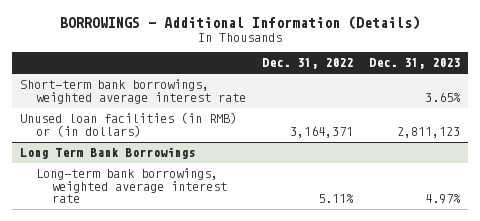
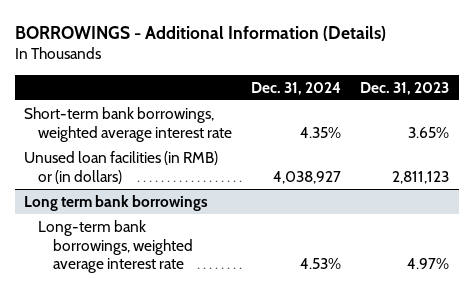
[262,58,354,70] Dec. 31, 2022 -> none
none -> [251,81,342,95] Dec. 31, 2024
[19,147,195,160] Long Term Bank Borrowings -> [24,194,209,211] Long term bank borrowings

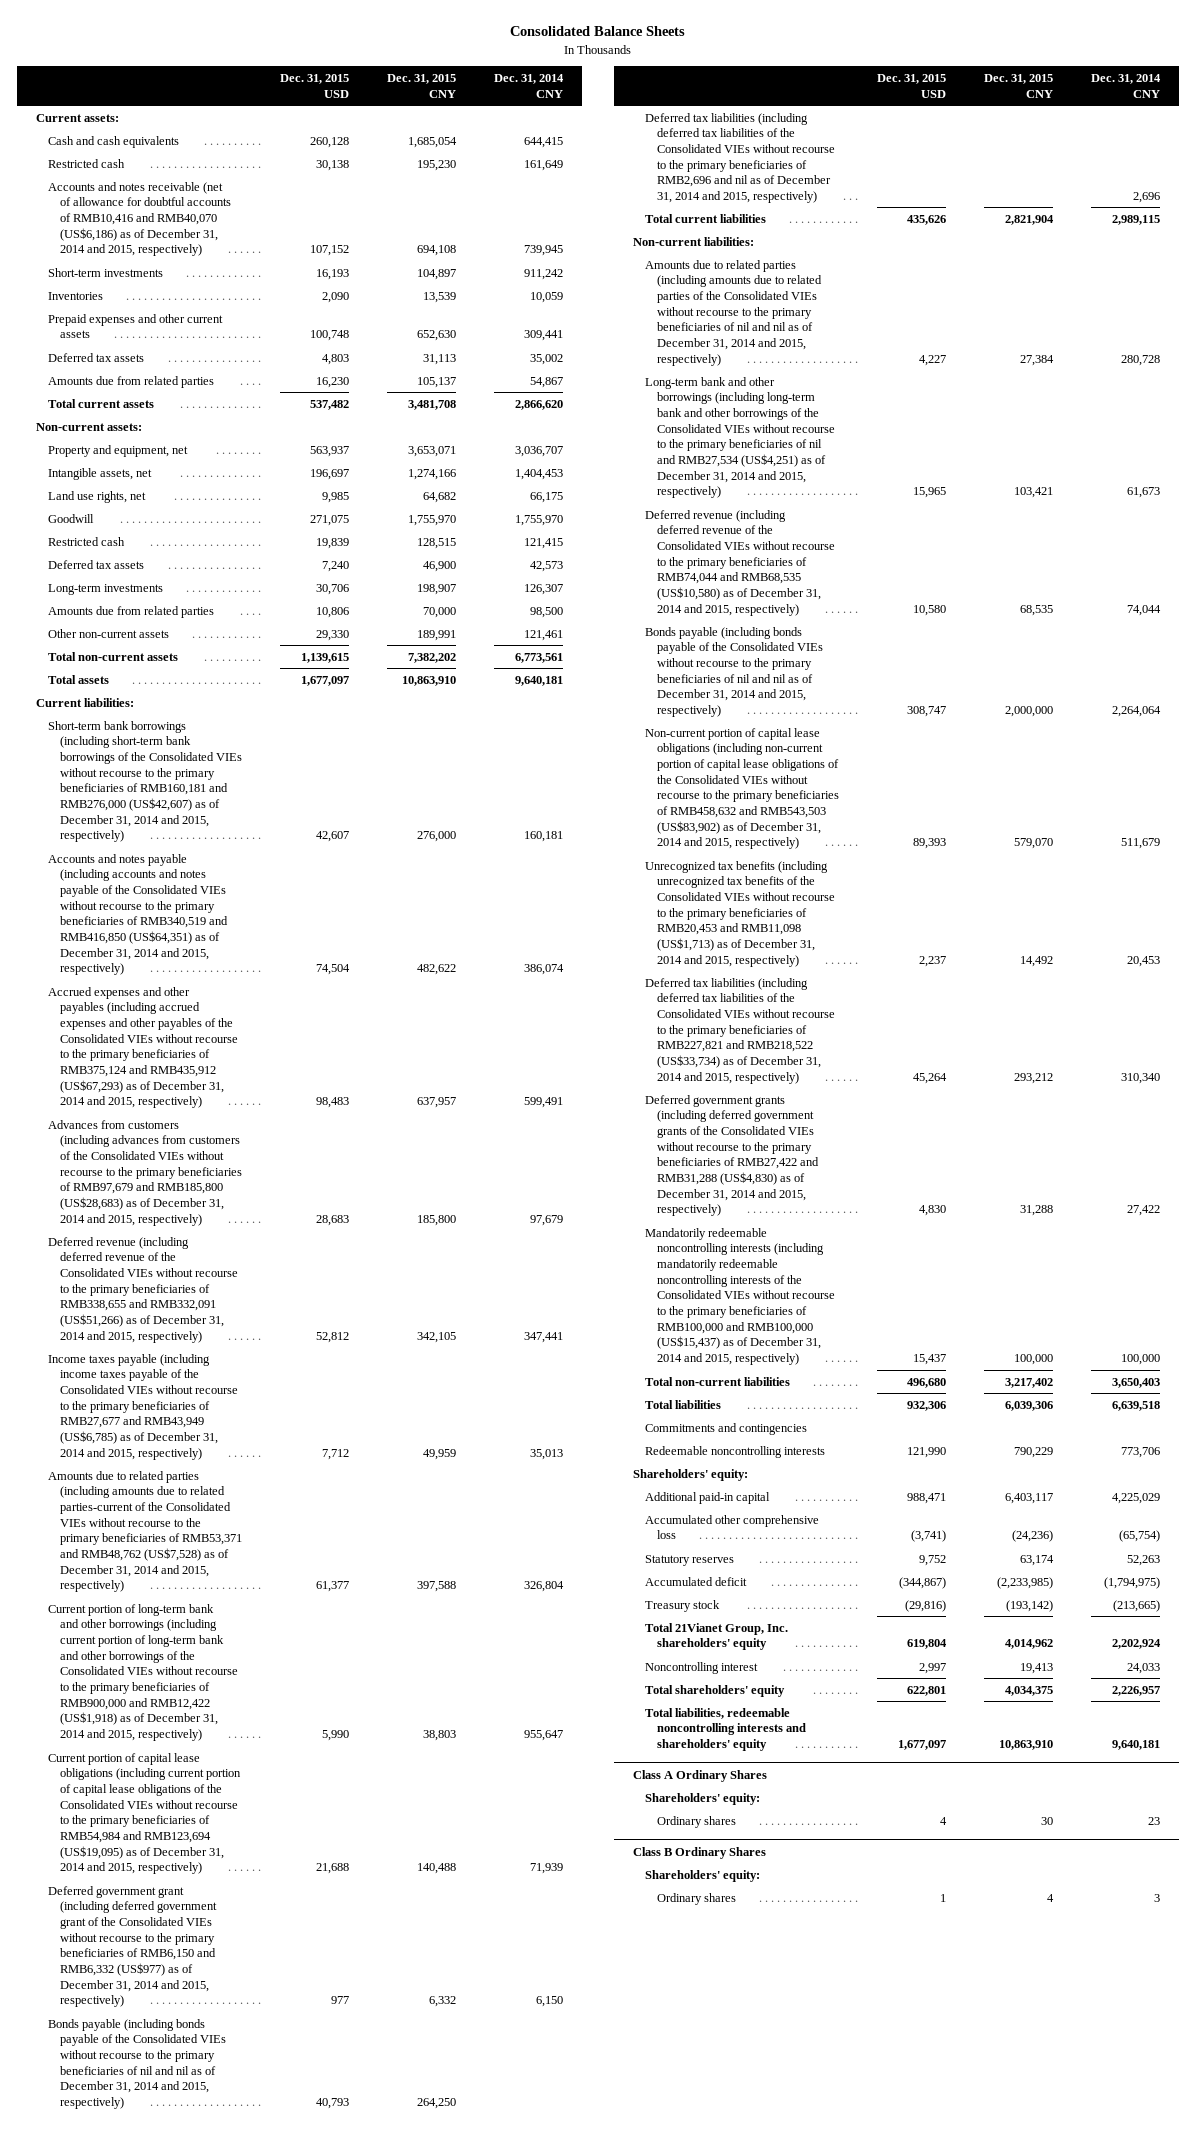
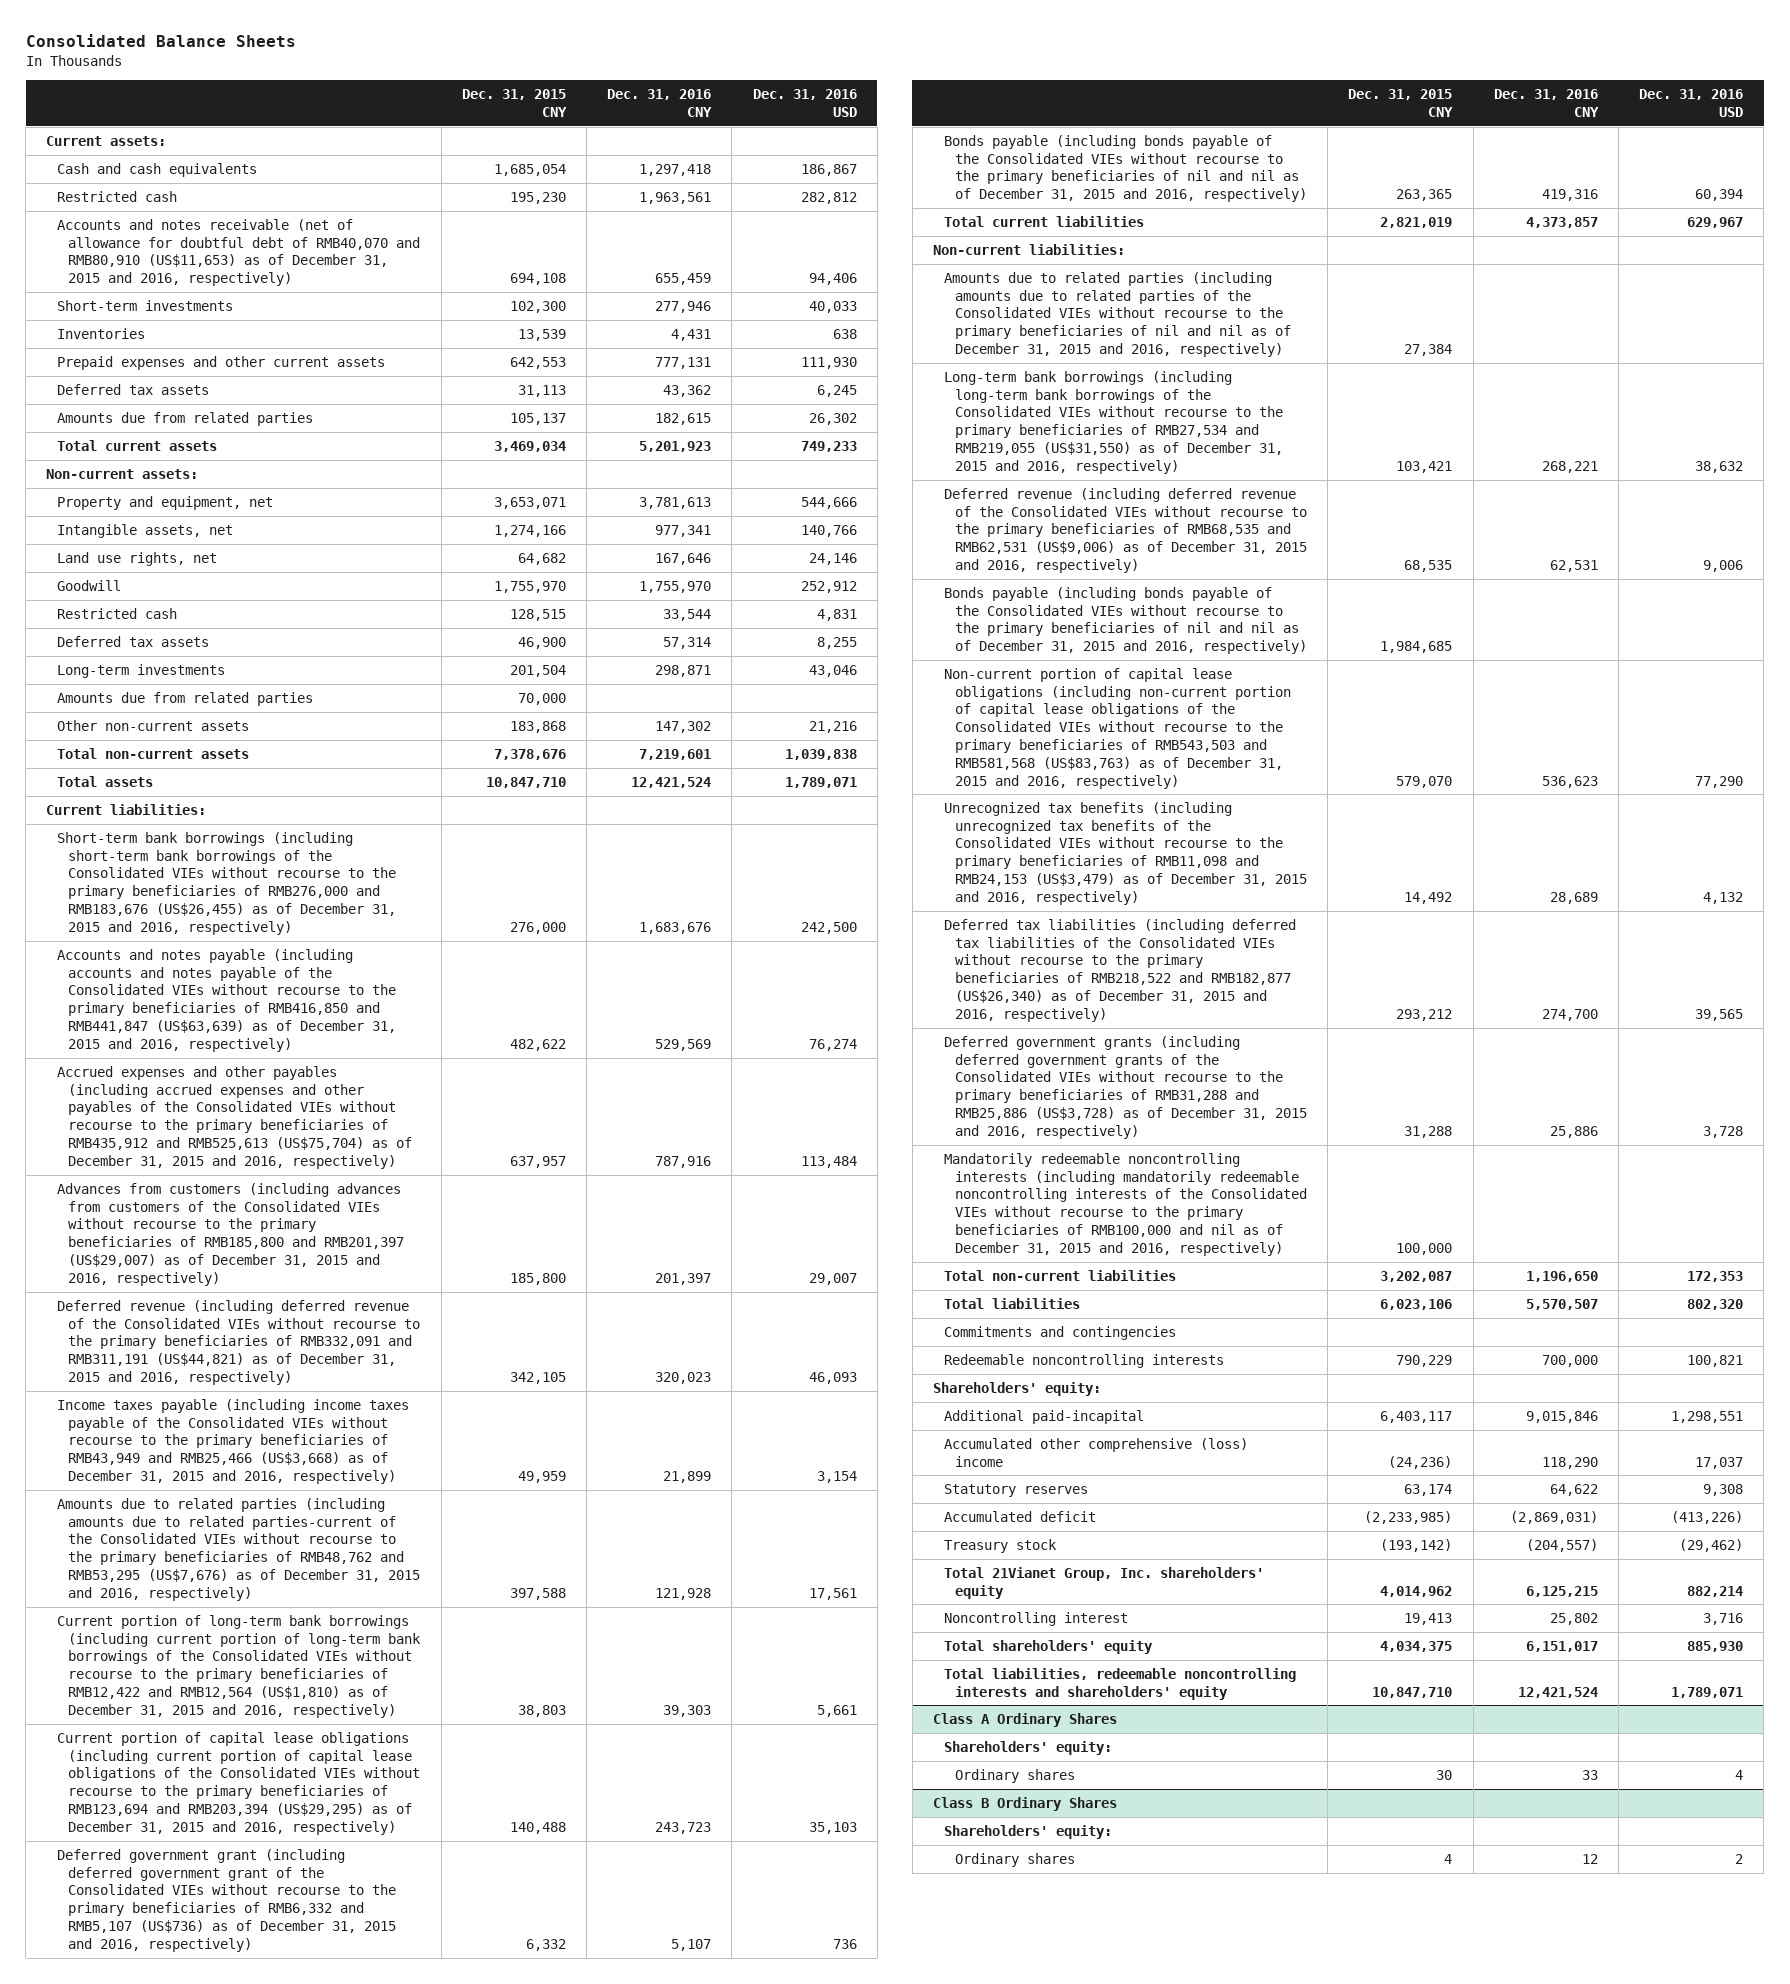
[279,74,349,98] Dec. 31, 2015 USD -> none
[494,74,565,98] Dec. 31, 2014 CNY -> none
none -> [607,89,713,117] Dec. 31, 2016 CNY
none -> [752,89,857,117] Dec. 31, 2016 USD
[47,181,231,257] Accounts and notes receivable (net of allowance for doubtful accounts of RMB10,416 and RMB40,070 (US$6,186) as of December 31, 2014 and 2015, respectively) -> [57,218,421,287] Accounts and notes receivable (net of allowance for doubtful debt of RMB40,070 and RMB80,910 (US$11,653) as of December 31, 2015 and 2016, respectively)
[416,268,456,280] 104,897 -> [509,300,566,313] 102,300
[416,330,456,342] 652,630 -> [509,356,566,369] 642,553
[407,399,456,410] 3,481,708 -> [493,440,566,452] 3,469,034
[416,583,456,595] 198,907 -> [509,664,566,677] 201,504
[416,629,456,641] 189,991 -> [509,720,566,733] 183,868
[407,652,456,663] 7,382,202 -> [493,748,566,760] 7,378,676
[401,675,456,686] 10,863,910 -> [485,776,566,788] 10,847,710
[644,112,835,204] Deferred tax liabilities (including deferred tax liabilities of the Consolidated VIEs without recourse to the primary beneficiaries of RMB2,696 and nil as of December 31, 2014 and 2015, respectively) -> none
[47,720,242,843] Short-term bank borrowings (including short-term bank borrowings of the Consolidated VIEs without recourse to the primary beneficiaries of RMB160,181 and RMB276,000 (US$42,607) as of December 31, 2014 and 2015, respectively) -> [57,831,397,935] Short-term bank borrowings (including short-term bank borrowings of the Consolidated VIEs without recourse to the primary beneficiaries of RMB276,000 and RMB183,676 (US$26,455) as of December 31, 2015 and 2016, respectively)
[47,853,228,976] Accounts and notes payable (including accounts and notes payable of the Consolidated VIEs without recourse to the primary beneficiaries of RMB340,519 and RMB416,850 (US$64,351) as of December 31, 2014 and 2015, respectively) -> [57,948,397,1052] Accounts and notes payable (including accounts and notes payable of the Consolidated VIEs without recourse to the primary beneficiaries of RMB416,850 and RMB441,847 (US$63,639) as of December 31, 2015 and 2016, respectively)
[47,986,238,1109] Accrued expenses and other payables (including accrued expenses and other payables of the Consolidated VIEs without recourse to the primary beneficiaries of RMB375,124 and RMB435,912 (US$67,293) as of December 31, 2014 and 2015, respectively) -> [57,1065,413,1169] Accrued expenses and other payables (including accrued expenses and other payables of the Consolidated VIEs without recourse to the primary beneficiaries of RMB435,912 and RMB525,613 (US$75,704) as of December 31, 2015 and 2016, respectively)
[47,1119,242,1226] Advances from customers (including advances from customers of the Consolidated VIEs without recourse to the primary beneficiaries of RMB97,679 and RMB185,800 (US$28,683) as of December 31, 2014 and 2015, respectively) -> [57,1182,405,1286] Advances from customers (including advances from customers of the Consolidated VIEs without recourse to the primary beneficiaries of RMB185,800 and RMB201,397 (US$29,007) as of December 31, 2015 and 2016, respectively)
[47,1236,238,1343] Deferred revenue (including deferred revenue of the Consolidated VIEs without recourse to the primary beneficiaries of RMB338,655 and RMB332,091 (US$51,266) as of December 31, 2014 and 2015, respectively) -> [57,1299,421,1386] Deferred revenue (including deferred revenue of the Consolidated VIEs without recourse to the primary beneficiaries of RMB332,091 and RMB311,191 (US$44,821) as of December 31, 2015 and 2016, respectively)
[47,1353,238,1460] Income taxes payable (including income taxes payable of the Consolidated VIEs without recourse to the primary beneficiaries of RMB27,677 and RMB43,949 (US$6,785) as of December 31, 2014 and 2015, respectively) -> [57,1398,410,1485] Income taxes payable (including income taxes payable of the Consolidated VIEs without recourse to the primary beneficiaries of RMB43,949 and RMB25,466 (US$3,668) as of December 31, 2015 and 2016, respectively)
[47,1470,242,1593] Amounts due to related parties (including amounts due to related parties-current of the Consolidated VIEs without recourse to the primary beneficiaries of RMB53,371 and RMB48,762 (US$7,528) as of December 31, 2014 and 2015, respectively) -> [57,1497,421,1601] Amounts due to related parties (including amounts due to related parties-current of the Consolidated VIEs without recourse to the primary beneficiaries of RMB48,762 and RMB53,295 (US$7,676) as of December 31, 2015 and 2016, respectively)
[47,1603,238,1742] Current portion of long-term bank and other borrowings (including current portion of long-term bank and other borrowings of the Consolidated VIEs without recourse to the primary beneficiaries of RMB900,000 and RMB12,422 (US$1,918) as of December 31, 2014 and 2015, respectively) -> [57,1614,422,1718] Current portion of long-term bank borrowings (including current portion of long-term bank borrowings of the Consolidated VIEs without recourse to the primary beneficiaries of RMB12,422 and RMB12,564 (US$1,810) as of December 31, 2015 and 2016, respectively)
[47,1752,241,1875] Current portion of capital lease obligations (including current portion of capital lease obligations of the Consolidated VIEs without recourse to the primary beneficiaries of RMB54,984 and RMB123,694 (US$19,095) as of December 31, 2014 and 2015, respectively) -> [57,1731,421,1835] Current portion of capital lease obligations (including current portion of capital lease obligations of the Consolidated VIEs without recourse to the primary beneficiaries of RMB123,694 and RMB203,394 (US$29,295) as of December 31, 2015 and 2016, respectively)
[47,1885,217,2008] Deferred government grant (including deferred government grant of the Consolidated VIEs without recourse to the primary beneficiaries of RMB6,150 and RMB6,332 (US$977) as of December 31, 2014 and 2015, respectively) -> [57,1848,397,1952] Deferred government grant (including deferred government grant of the Consolidated VIEs without recourse to the primary beneficiaries of RMB6,332 and RMB5,107 (US$736) as of December 31, 2015 and 2016, respectively)
[47,2018,226,2110] Bonds payable (including bonds payable of the Consolidated VIEs without recourse to the primary beneficiaries of nil and nil as of December 31, 2014 and 2015, respectively) -> [944,134,1308,203] Bonds payable (including bonds payable of the Consolidated VIEs without recourse to the primary beneficiaries of nil and nil as of December 31, 2015 and 2016, respectively)
[416,2098,456,2110] 264,250 -> [1396,189,1453,202] 263,365
[1005,214,1055,225] 2,821,904 -> [1380,216,1453,228] 2,821,019
[644,259,822,366] Amounts due to related parties (including amounts due to related parties of the Consolidated VIEs without recourse to the primary beneficiaries of nil and nil as of December 31, 2014 and 2015, respectively) -> [944,271,1292,358] Amounts due to related parties (including amounts due to related parties of the Consolidated VIEs without recourse to the primary beneficiaries of nil and nil as of December 31, 2015 and 2016, respectively)
[644,376,835,499] Long-term bank and other borrowings (including long-term bank and other borrowings of the Consolidated VIEs without recourse to the primary beneficiaries of nil and RMB27,534 (US$4,251) as of December 31, 2014 and 2015, respectively) -> [944,370,1284,474] Long-term bank borrowings (including long-term bank borrowings of the Consolidated VIEs without recourse to the primary beneficiaries of RMB27,534 and RMB219,055 (US$31,550) as of December 31, 2015 and 2016, respectively)
[644,509,835,616] Deferred revenue (including deferred revenue of the Consolidated VIEs without recourse to the primary beneficiaries of RMB74,044 and RMB68,535 (US$10,580) as of December 31, 2014 and 2015, respectively) -> [944,487,1308,574] Deferred revenue (including deferred revenue of the Consolidated VIEs without recourse to the primary beneficiaries of RMB68,535 and RMB62,531 (US$9,006) as of December 31, 2015 and 2016, respectively)
[644,626,823,718] Bonds payable (including bonds payable of the Consolidated VIEs without recourse to the primary beneficiaries of nil and nil as of December 31, 2014 and 2015, respectively) -> [944,586,1308,655] Bonds payable (including bonds payable of the Consolidated VIEs without recourse to the primary beneficiaries of nil and nil as of December 31, 2015 and 2016, respectively)
[1005,706,1054,718] 2,000,000 -> [1380,641,1453,654] 1,984,685
[644,727,839,850] Non-current portion of capital lease obligations (including non-current portion of capital lease obligations of the Consolidated VIEs without recourse to the primary beneficiaries of RMB458,632 and RMB543,503 (US$83,902) as of December 31, 2014 and 2015, respectively) -> [944,667,1292,789] Non-current portion of capital lease obligations (including non-current portion of capital lease obligations of the Consolidated VIEs without recourse to the primary beneficiaries of RMB543,503 and RMB581,568 (US$83,763) as of December 31, 2015 and 2016, respectively)
[644,860,835,967] Unrecognized tax benefits (including unrecognized tax benefits of the Consolidated VIEs without recourse to the primary beneficiaries of RMB20,453 and RMB11,098 (US$1,713) as of December 31, 2014 and 2015, respectively) -> [944,801,1308,905] Unrecognized tax benefits (including unrecognized tax benefits of the Consolidated VIEs without recourse to the primary beneficiaries of RMB11,098 and RMB24,153 (US$3,479) as of December 31, 2015 and 2016, respectively)
[644,977,835,1084] Deferred tax liabilities (including deferred tax liabilities of the Consolidated VIEs without recourse to the primary beneficiaries of RMB227,821 and RMB218,522 (US$33,734) as of December 31, 2014 and 2015, respectively) -> [944,918,1297,1022] Deferred tax liabilities (including deferred tax liabilities of the Consolidated VIEs without recourse to the primary beneficiaries of RMB218,522 and RMB182,877 (US$26,340) as of December 31, 2015 and 2016, respectively)
[644,1094,819,1217] Deferred government grants (including deferred government grants of the Consolidated VIEs without recourse to the primary beneficiaries of RMB27,422 and RMB31,288 (US$4,830) as of December 31, 2014 and 2015, respectively) -> [944,1035,1308,1139] Deferred government grants (including deferred government grants of the Consolidated VIEs without recourse to the primary beneficiaries of RMB31,288 and RMB25,886 (US$3,728) as of December 31, 2015 and 2016, respectively)
[644,1227,835,1366] Mandatorily redeemable noncontrolling interests (including mandatorily redeemable noncontrolling interests of the Consolidated VIEs without recourse to the primary beneficiaries of RMB100,000 and RMB100,000 (US$15,437) as of December 31, 2014 and 2015, respectively) -> [944,1152,1308,1256] Mandatorily redeemable noncontrolling interests (including mandatorily redeemable noncontrolling interests of the Consolidated VIEs without recourse to the primary beneficiaries of RMB100,000 and nil as of December 31, 2015 and 2016, respectively)
[1005,1377,1054,1388] 3,217,402 -> [1380,1270,1453,1282] 3,202,087
[1005,1400,1054,1411] 6,039,306 -> [1380,1298,1453,1310] 6,023,106
[644,1491,770,1504] Additional paid-in capital -> [944,1409,1145,1424] Additional paid-incapital
[644,1514,819,1540] Accumulated other comprehensive loss -> [944,1437,1249,1467] Accumulated other comprehensive (loss) income
[999,1740,1054,1751] 10,863,910 -> [1372,1686,1453,1698] 10,847,710

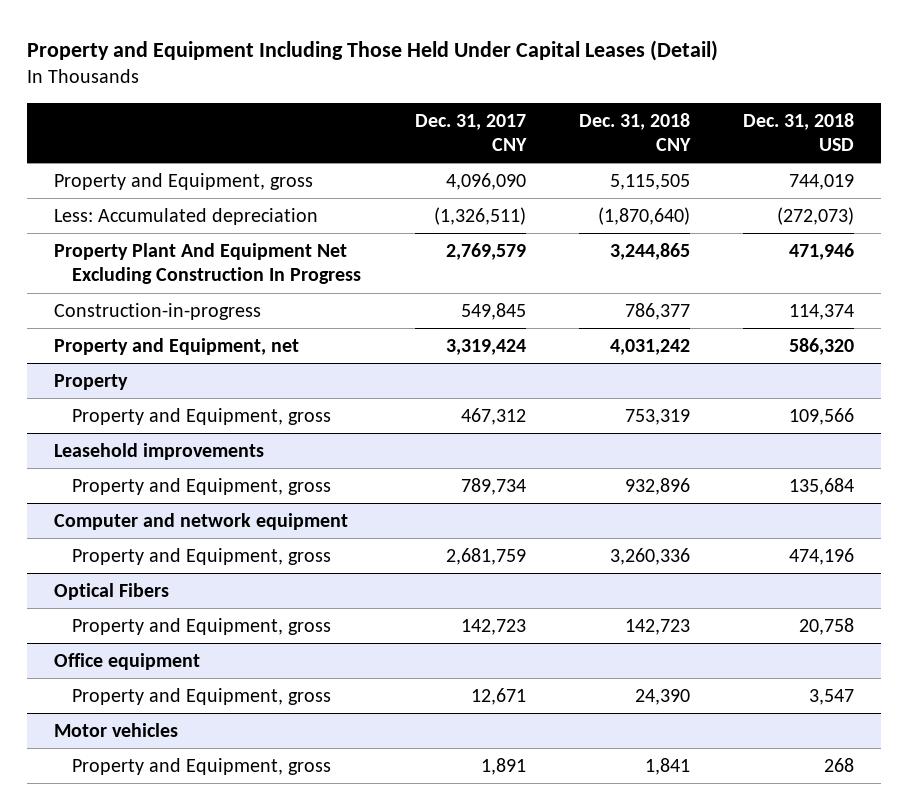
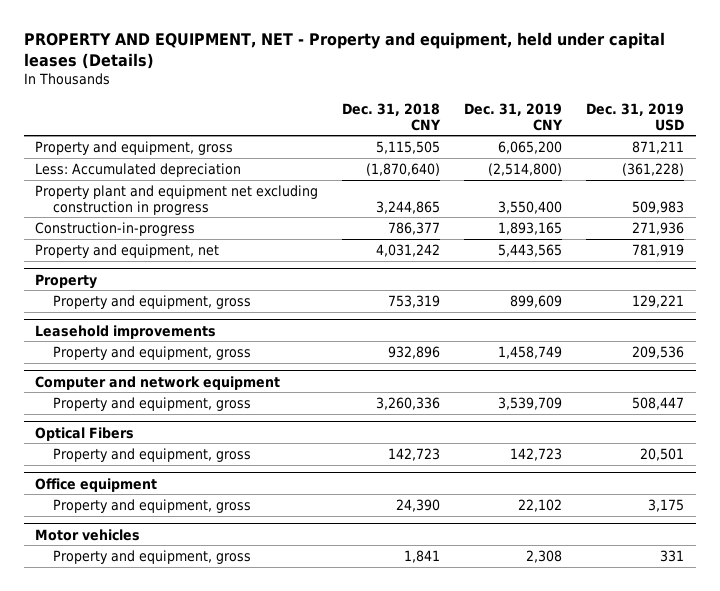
[27,40,719,62] Property and Equipment Including Those Held Under Capital Leases (Detail) -> [23,31,665,69] PROPERTY AND EQUIPMENT, NET - Property and equipment, held under capital leases (Details)
[414,113,527,151] Dec. 31, 2017 CNY -> none
[743,112,855,151] Dec. 31, 2018 USD -> none
none -> [464,102,564,131] Dec. 31, 2019 CNY
none -> [586,102,685,131] Dec. 31, 2019 USD
[54,172,314,190] Property and Equipment, gross -> [35,140,234,155] Property and equipment, gross
[54,242,362,285] Property Plant And Equipment Net Excluding Construction In Progress -> [35,184,319,215] Property plant and equipment net excluding construction in progress
[54,337,300,355] Property and Equipment, net -> [35,243,220,258] Property and equipment, net
[72,407,332,425] Property and Equipment, gross -> [52,294,251,309] Property and equipment, gross
[72,477,332,495] Property and Equipment, gross -> [52,345,251,360] Property and equipment, gross
[72,547,332,565] Property and Equipment, gross -> [52,396,251,411] Property and equipment, gross
[72,617,332,635] Property and Equipment, gross -> [52,447,251,462] Property and equipment, gross
[72,687,332,705] Property and Equipment, gross -> [52,498,251,513] Property and equipment, gross
[72,757,332,775] Property and Equipment, gross -> [52,549,251,564] Property and equipment, gross

